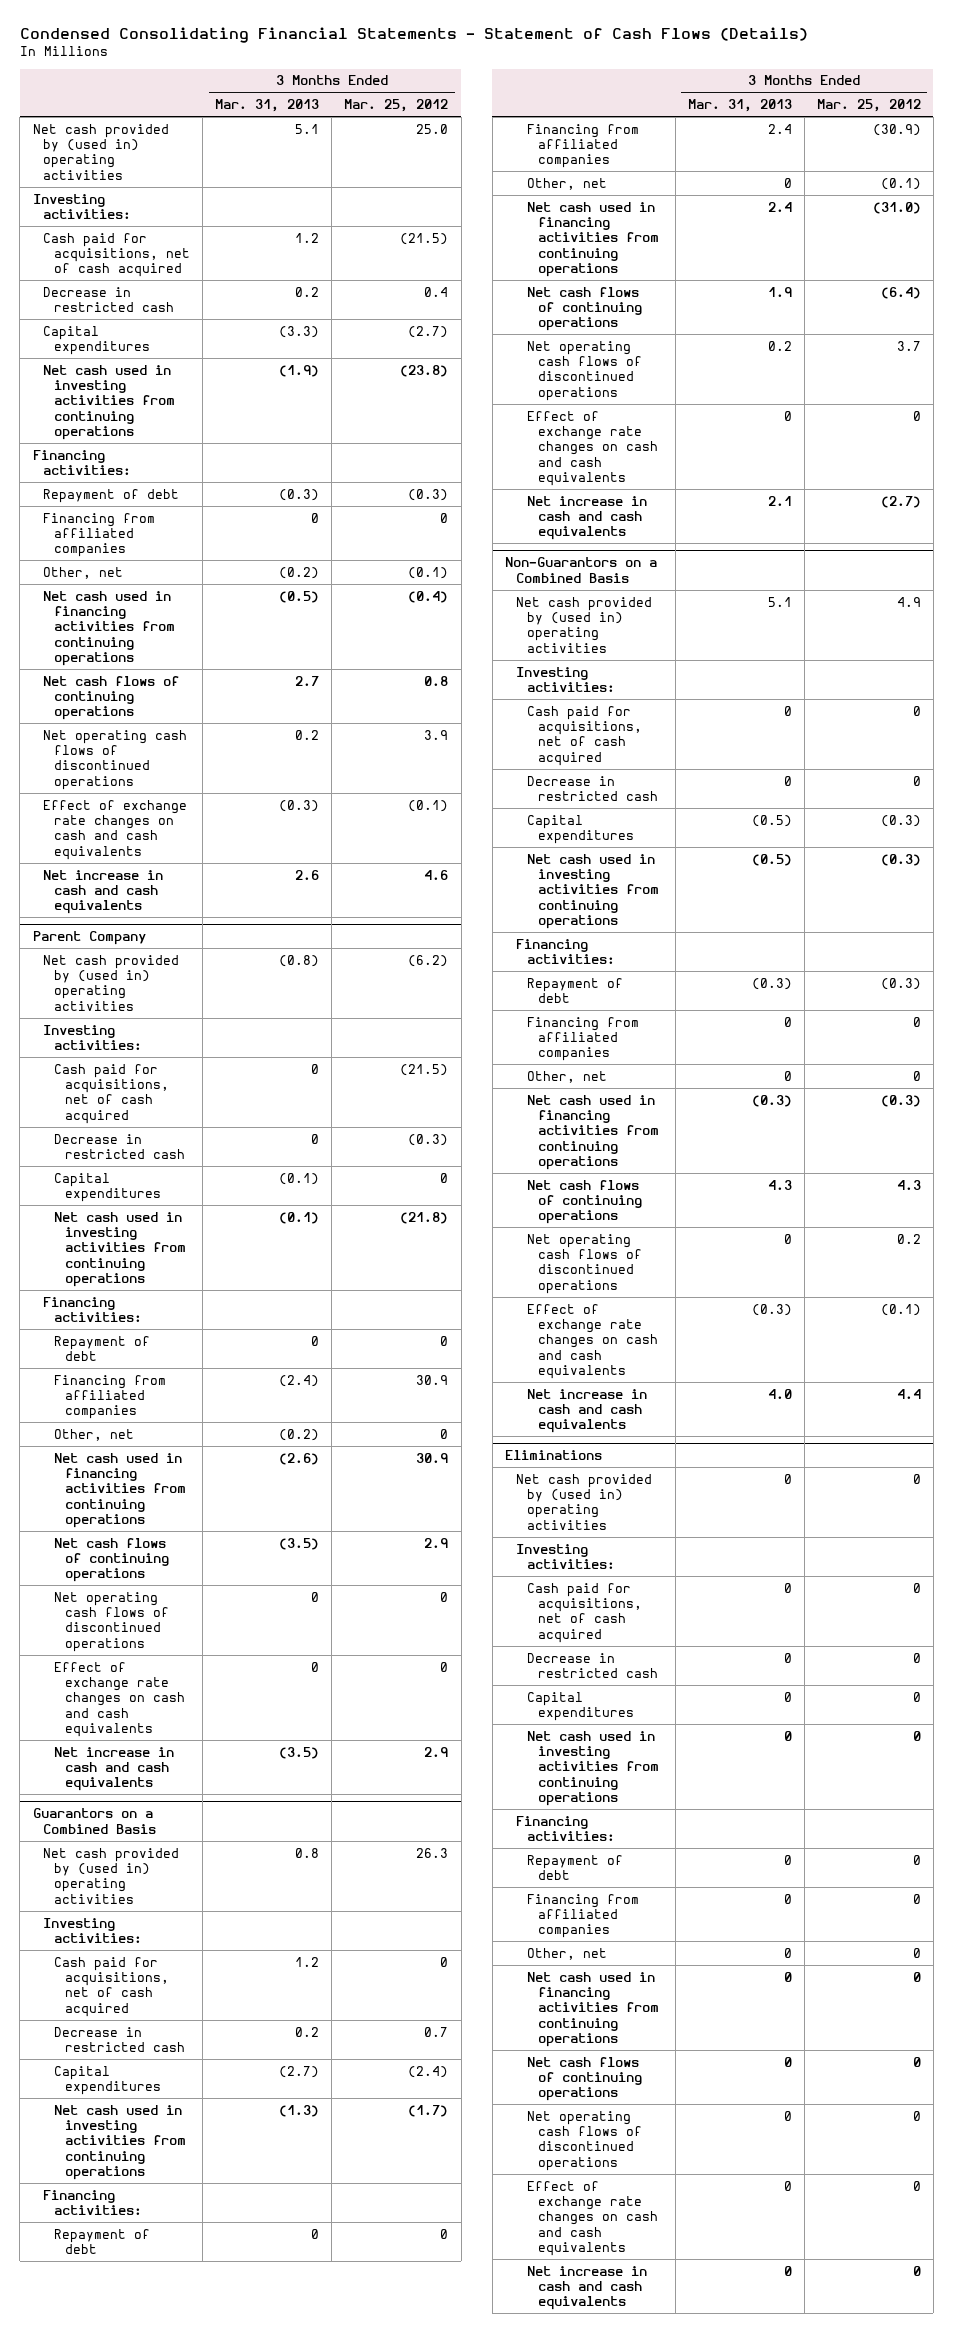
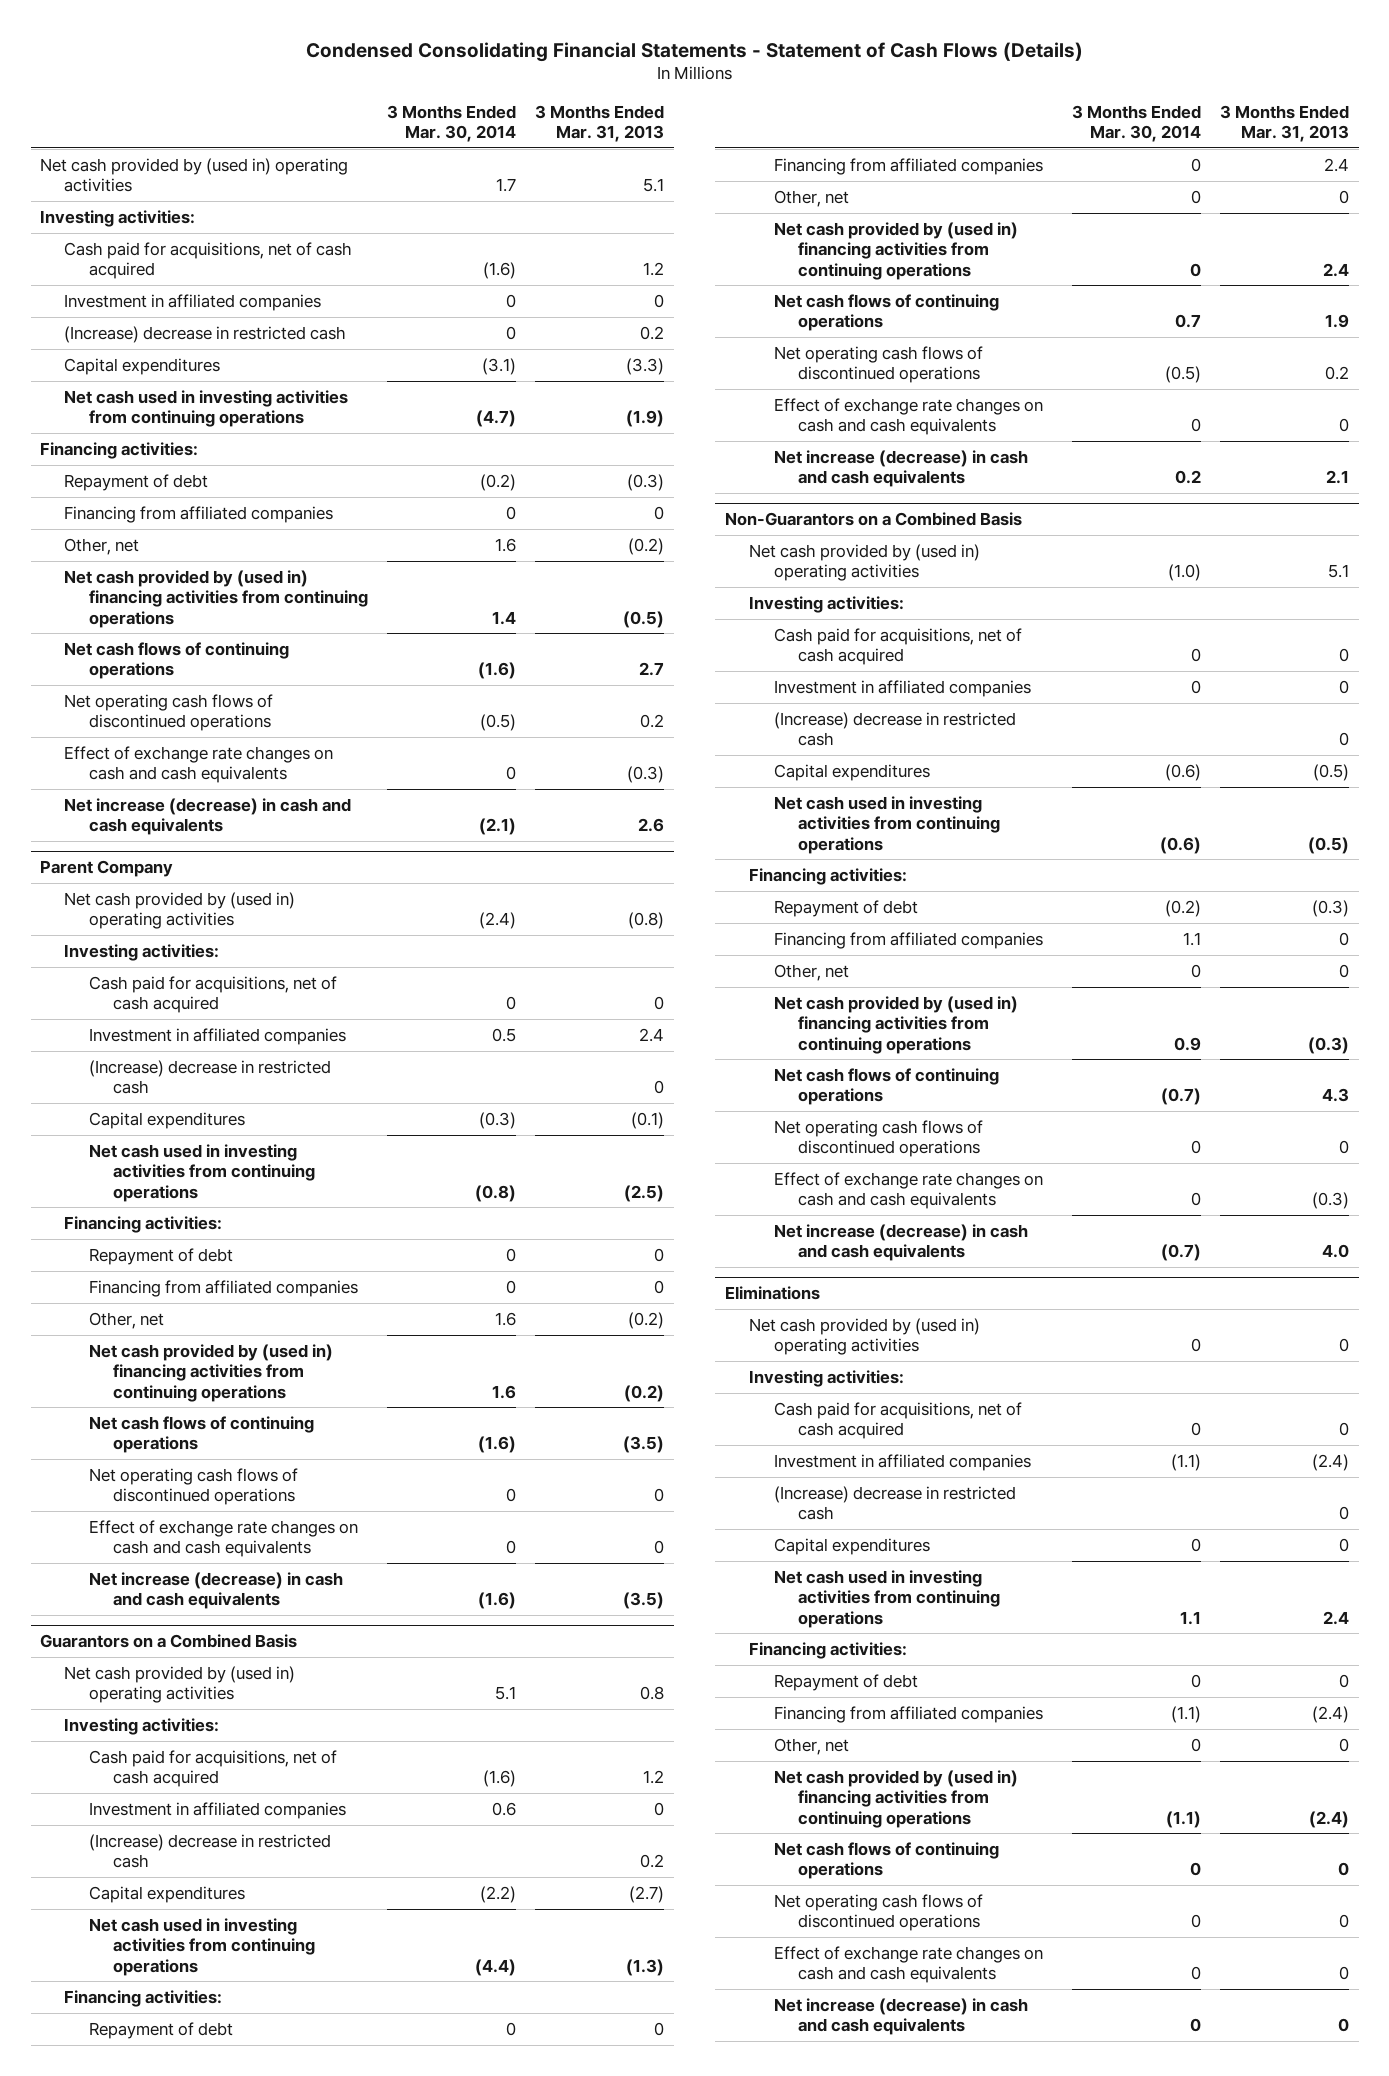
[344,99,449,113] Mar. 25, 2012 -> none
none -> [386,104,516,143] 3 Months Ended Mar. 30, 2014
none -> [64,293,322,311] Investment in affiliated companies
[43,286,175,312] Decrease in restricted cash -> [64,325,347,343] (Increase) decrease in restricted cash
[43,590,176,666] Net cash used in financing activities from continuing operations -> [64,569,368,628] Net cash provided by (used in) financing activities from continuing operations
[43,869,164,915] Net increase in cash and cash equivalents -> [64,797,352,836] Net increase (decrease) in cash and cash equivalents
none -> [88,1027,346,1045] Investment in affiliated companies
[54,1133,186,1159] Decrease in restricted cash -> [88,1059,331,1095] (Increase) decrease in restricted cash
[279,1211,320,1224] (0.1) -> [624,1184,665,1202] (2.5)
[279,1374,320,1387] (2.4) -> [654,1279,665,1294] 0
[54,1452,187,1528] Net cash used in financing activities from continuing operations -> [88,1343,333,1402] Net cash provided by (used in) financing activities from continuing operations
[279,1452,320,1465] (2.6) -> [624,1384,665,1402] (0.2)
[54,1746,175,1792] Net increase in cash and cash equivalents -> [88,1571,343,1610] Net increase (decrease) in cash and cash equivalents
none -> [88,1801,346,1819] Investment in affiliated companies
[54,2026,186,2052] Decrease in restricted cash -> [88,1833,331,1869] (Increase) decrease in restricted cash
[526,201,659,277] Net cash used in financing activities from continuing operations -> [773,221,1018,280] Net cash provided by (used in) financing activities from continuing operations
[526,495,647,541] Net increase in cash and cash equivalents -> [773,449,1028,488] Net increase (decrease) in cash and cash equivalents
none -> [773,679,1031,697] Investment in affiliated companies
[526,775,658,801] Decrease in restricted cash -> [773,711,1016,747] (Increase) decrease in restricted cash
[526,1094,659,1170] Net cash used in financing activities from continuing operations -> [773,995,1018,1054] Net cash provided by (used in) financing activities from continuing operations
[526,1388,647,1434] Net increase in cash and cash equivalents -> [773,1223,1028,1262] Net increase (decrease) in cash and cash equivalents
none -> [773,1453,1031,1471] Investment in affiliated companies
[526,1652,658,1678] Decrease in restricted cash -> [773,1485,1016,1521] (Increase) decrease in restricted cash
[783,1730,792,1741] 0 -> [1322,1610,1349,1625] 2.4
[783,1893,792,1904] 0 -> [1311,1705,1349,1723] (2.4)
[526,1971,659,2047] Net cash used in financing activities from continuing operations -> [773,1769,1018,1828] Net cash provided by (used in) financing activities from continuing operations
[783,1971,792,1982] 0 -> [1308,1810,1349,1828] (2.4)
[526,2265,647,2311] Net increase in cash and cash equivalents -> [773,1997,1028,2036] Net increase (decrease) in cash and cash equivalents

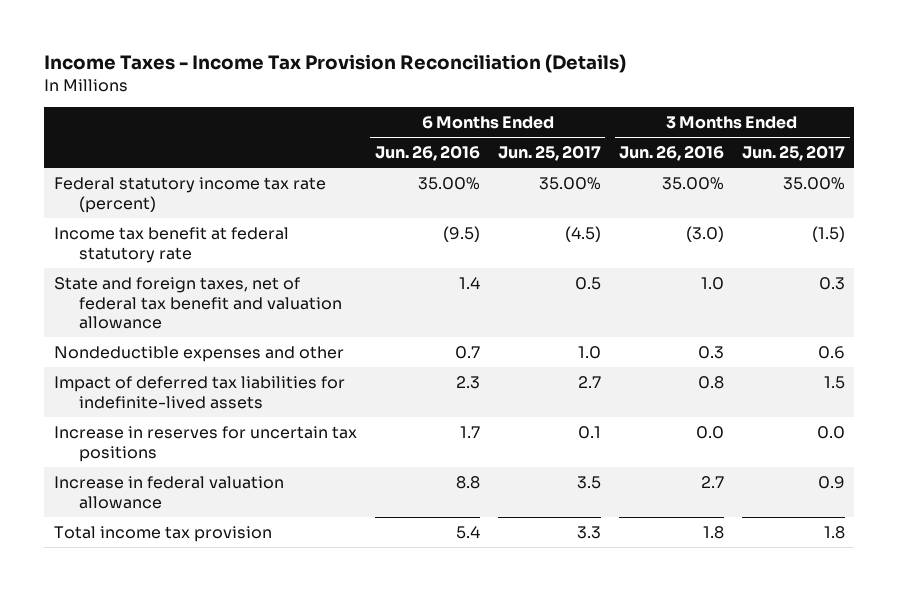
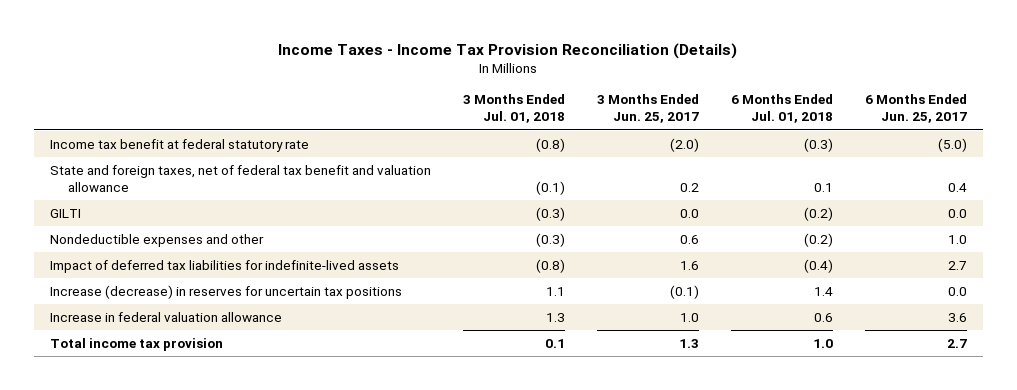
[374,144,480,161] Jun. 26, 2016 -> none
[619,144,725,161] Jun. 26, 2016 -> none
none -> [462,94,565,124] 3 Months Ended Jul. 01, 2018
none -> [730,94,833,124] 6 Months Ended Jul. 01, 2018
[53,176,326,213] Federal statutory income tax rate (percent) -> none
[564,225,601,242] (4.5) -> [937,137,967,152] (5.0)
[812,225,846,242] (1.5) -> [669,137,699,152] (2.0)
[574,276,601,290] 0.5 -> [947,182,967,192] 0.4
[819,276,846,290] 0.3 -> [679,182,699,192] 0.2
none -> [49,208,81,218] GILTI
[824,375,846,389] 1.5 -> [679,260,699,270] 1.6
[53,425,357,462] Increase in reserves for uncertain tax positions -> [49,284,402,299] Increase (decrease) in reserves for uncertain tax positions
[577,425,601,439] 0.1 -> [947,286,967,296] 0.0
[817,425,846,439] 0.0 -> [669,284,699,299] (0.1)
[576,475,601,489] 3.5 -> [947,312,967,322] 3.6
[818,475,846,489] 0.9 -> [679,312,699,322] 1.0
[576,525,601,539] 3.3 -> [946,338,967,348] 2.7
[824,525,846,539] 1.8 -> [678,338,699,348] 1.3

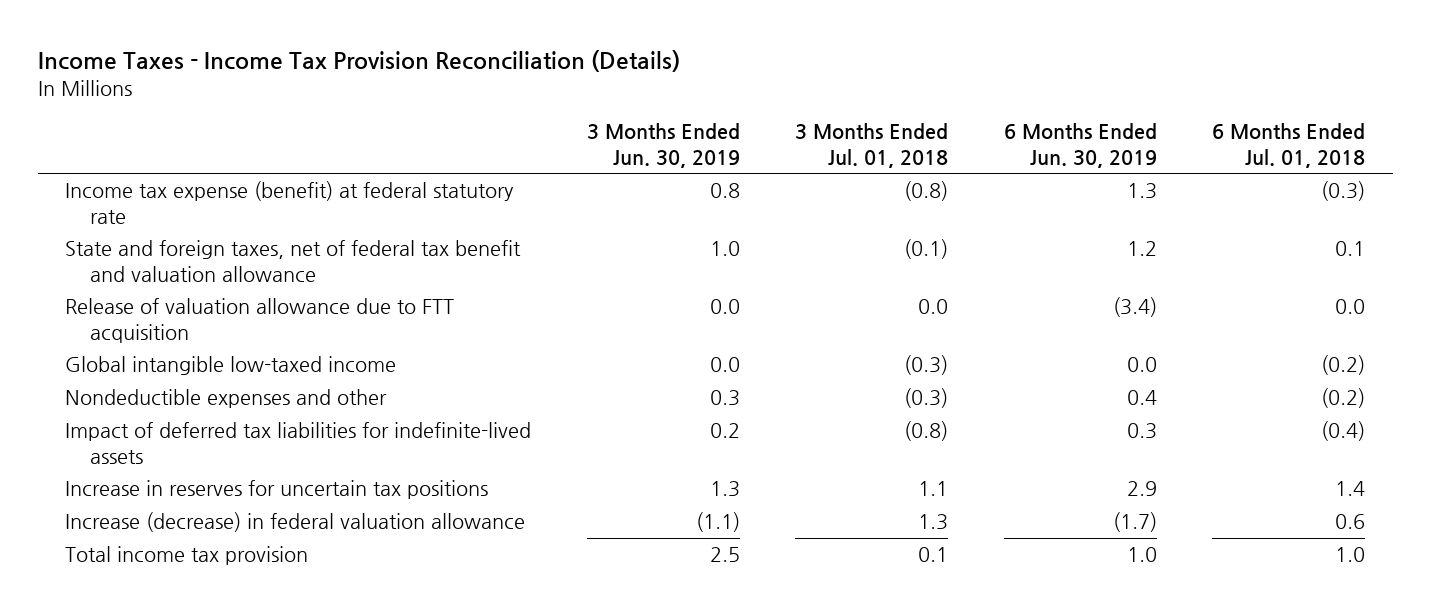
[596,94,699,124] 3 Months Ended Jun. 25, 2017 -> none
[864,94,967,124] 6 Months Ended Jun. 25, 2017 -> none
none -> [586,123,740,168] 3 Months Ended Jun. 30, 2019
none -> [1003,123,1157,168] 6 Months Ended Jun. 30, 2019
[49,138,309,152] Income tax benefit at federal statutory rate -> [65,181,515,224] Income tax expense (benefit) at federal statutory rate
none -> [65,298,455,343] Release of valuation allowance due to FTT acquisition
[49,208,81,218] GILTI -> [65,356,397,376] Global intangible low-taxed income
[49,284,402,299] Increase (decrease) in reserves for uncertain tax positions -> [65,480,489,500] Increase in reserves for uncertain tax positions
[49,311,282,322] Increase in federal valuation allowance -> [65,512,526,533] Increase (decrease) in federal valuation allowance

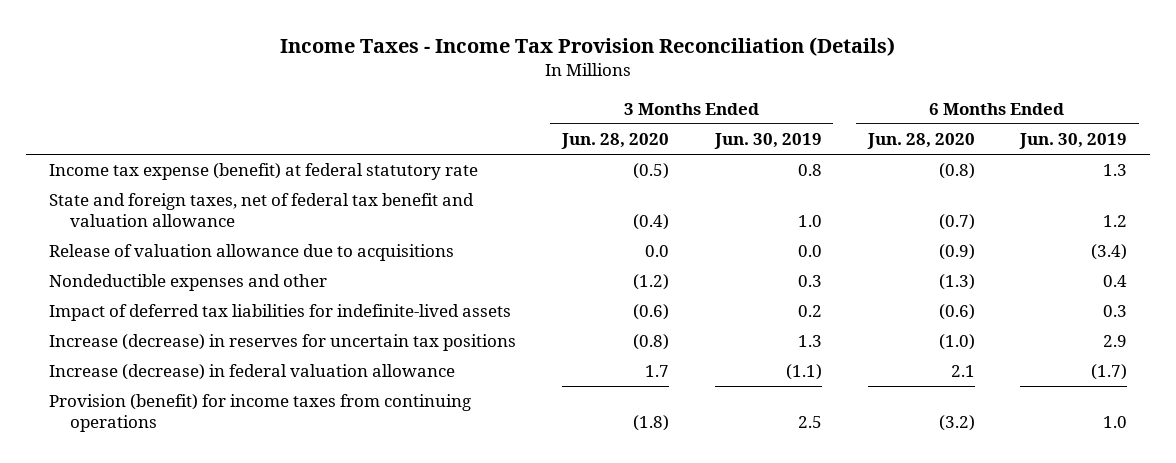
[795,123,949,168] 3 Months Ended Jul. 01, 2018 -> none
[1212,123,1366,168] 6 Months Ended Jul. 01, 2018 -> none
none -> [560,133,669,150] Jun. 28, 2020
none -> [866,133,975,150] Jun. 28, 2020
[65,356,397,376] Global intangible low-taxed income -> none
[65,298,455,343] Release of valuation allowance due to FTT acquisition -> [48,244,454,262] Release of valuation allowance due to acquisitions
[65,480,489,500] Increase in reserves for uncertain tax positions -> [48,334,516,352] Increase (decrease) in reserves for uncertain tax positions
[65,546,309,566] Total income tax provision -> [48,394,471,432] Provision (benefit) for income taxes from continuing operations

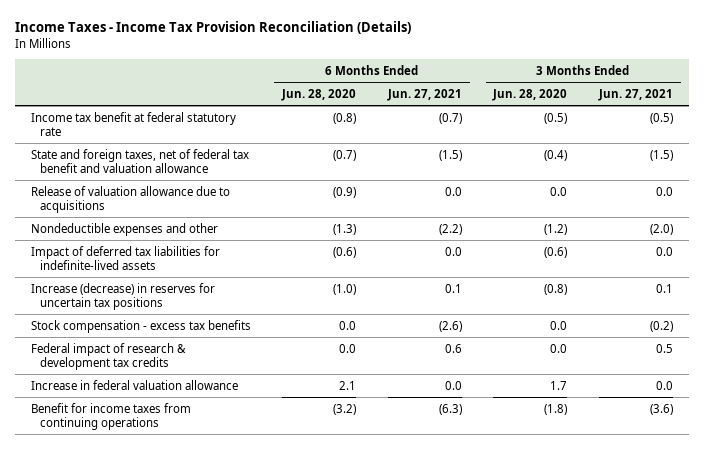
[713,133,822,150] Jun. 30, 2019 -> none
[1019,133,1128,150] Jun. 30, 2019 -> none
none -> [386,88,462,101] Jun. 27, 2021
none -> [598,88,674,101] Jun. 27, 2021
[48,163,478,181] Income tax expense (benefit) at federal statutory rate -> [30,111,236,136] Income tax benefit at federal statutory rate
none -> [30,319,251,333] Stock compensation - excess tax benefits
none -> [30,342,186,370] Federal impact of research & development tax credits
[48,364,455,381] Increase (decrease) in federal valuation allowance -> [30,379,238,390] Increase in federal valuation allowance
[48,394,471,432] Provision (benefit) for income taxes from continuing operations -> [30,402,191,430] Benefit for income taxes from continuing operations

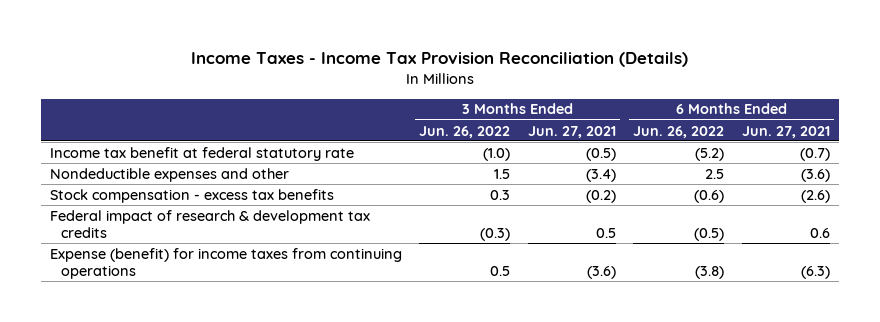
[281,88,357,101] Jun. 28, 2020 -> none
[492,88,568,101] Jun. 28, 2020 -> none
none -> [419,125,511,138] Jun. 26, 2022
none -> [633,125,725,138] Jun. 26, 2022
[30,148,249,173] State and foreign taxes, net of federal tax benefit and valuation allowance -> none
[30,185,230,213] Release of valuation allowance due to acquisitions -> none
[30,245,220,270] Impact of deferred tax liabilities for indefinite-lived assets -> none
[30,282,215,310] Increase (decrease) in reserves for uncertain tax positions -> none
[438,223,462,235] (2.2) -> [800,168,830,182] (3.6)
[650,223,674,235] (2.0) -> [585,168,616,182] (3.4)
[30,379,238,390] Increase in federal valuation allowance -> none
[30,402,191,430] Benefit for income taxes from continuing operations -> [49,247,402,280] Expense (benefit) for income taxes from continuing operations

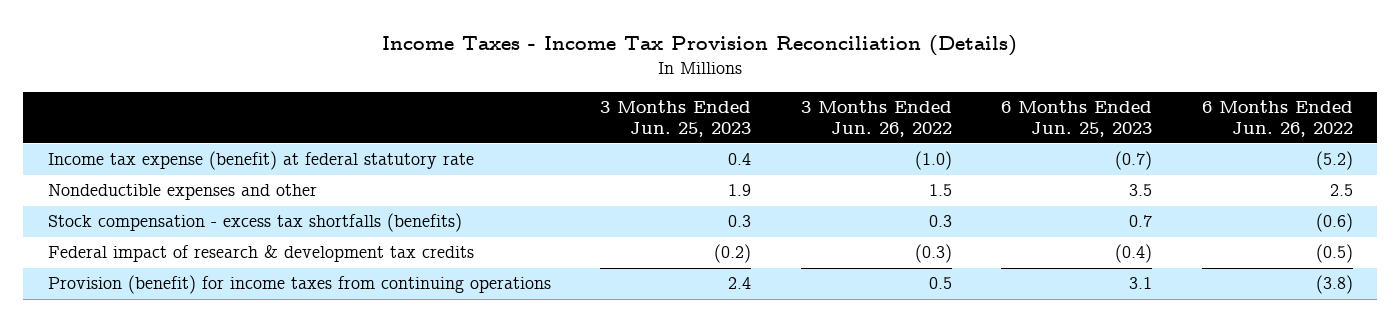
[527,125,616,138] Jun. 27, 2021 -> none
[741,125,830,138] Jun. 27, 2021 -> none
none -> [600,99,752,137] 3 Months Ended Jun. 25, 2023
none -> [1001,99,1153,137] 6 Months Ended Jun. 25, 2023
[49,146,354,161] Income tax benefit at federal statutory rate -> [47,151,474,171] Income tax expense (benefit) at federal statutory rate
[49,188,334,203] Stock compensation - excess tax benefits -> [47,213,462,233] Stock compensation - excess tax shortfalls (benefits)
[49,247,402,280] Expense (benefit) for income taxes from continuing operations -> [47,275,551,295] Provision (benefit) for income taxes from continuing operations

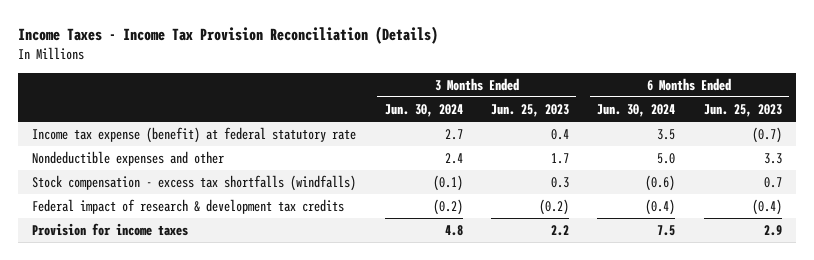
[800,99,952,137] 3 Months Ended Jun. 26, 2022 -> none
[1201,99,1353,137] 6 Months Ended Jun. 26, 2022 -> none
none -> [384,103,463,117] Jun. 30, 2024
none -> [597,103,676,117] Jun. 30, 2024
[728,184,752,197] 1.9 -> [550,153,569,165] 1.7
[1129,184,1153,197] 3.5 -> [763,153,782,165] 3.3
[47,213,462,233] Stock compensation - excess tax shortfalls (benefits) -> [32,175,357,192] Stock compensation - excess tax shortfalls (windfalls)
[47,275,551,295] Provision (benefit) for income taxes from continuing operations -> [32,223,189,237] Provision for income taxes
[728,277,752,290] 2.4 -> [550,225,569,237] 2.2
[1129,277,1153,290] 3.1 -> [763,225,782,237] 2.9

